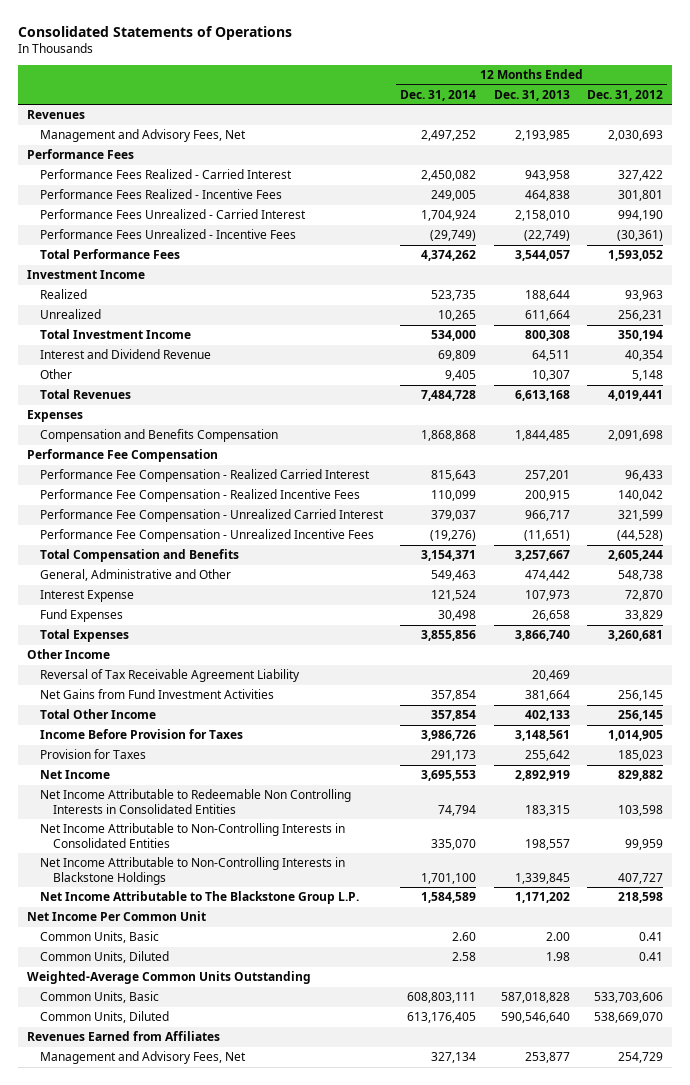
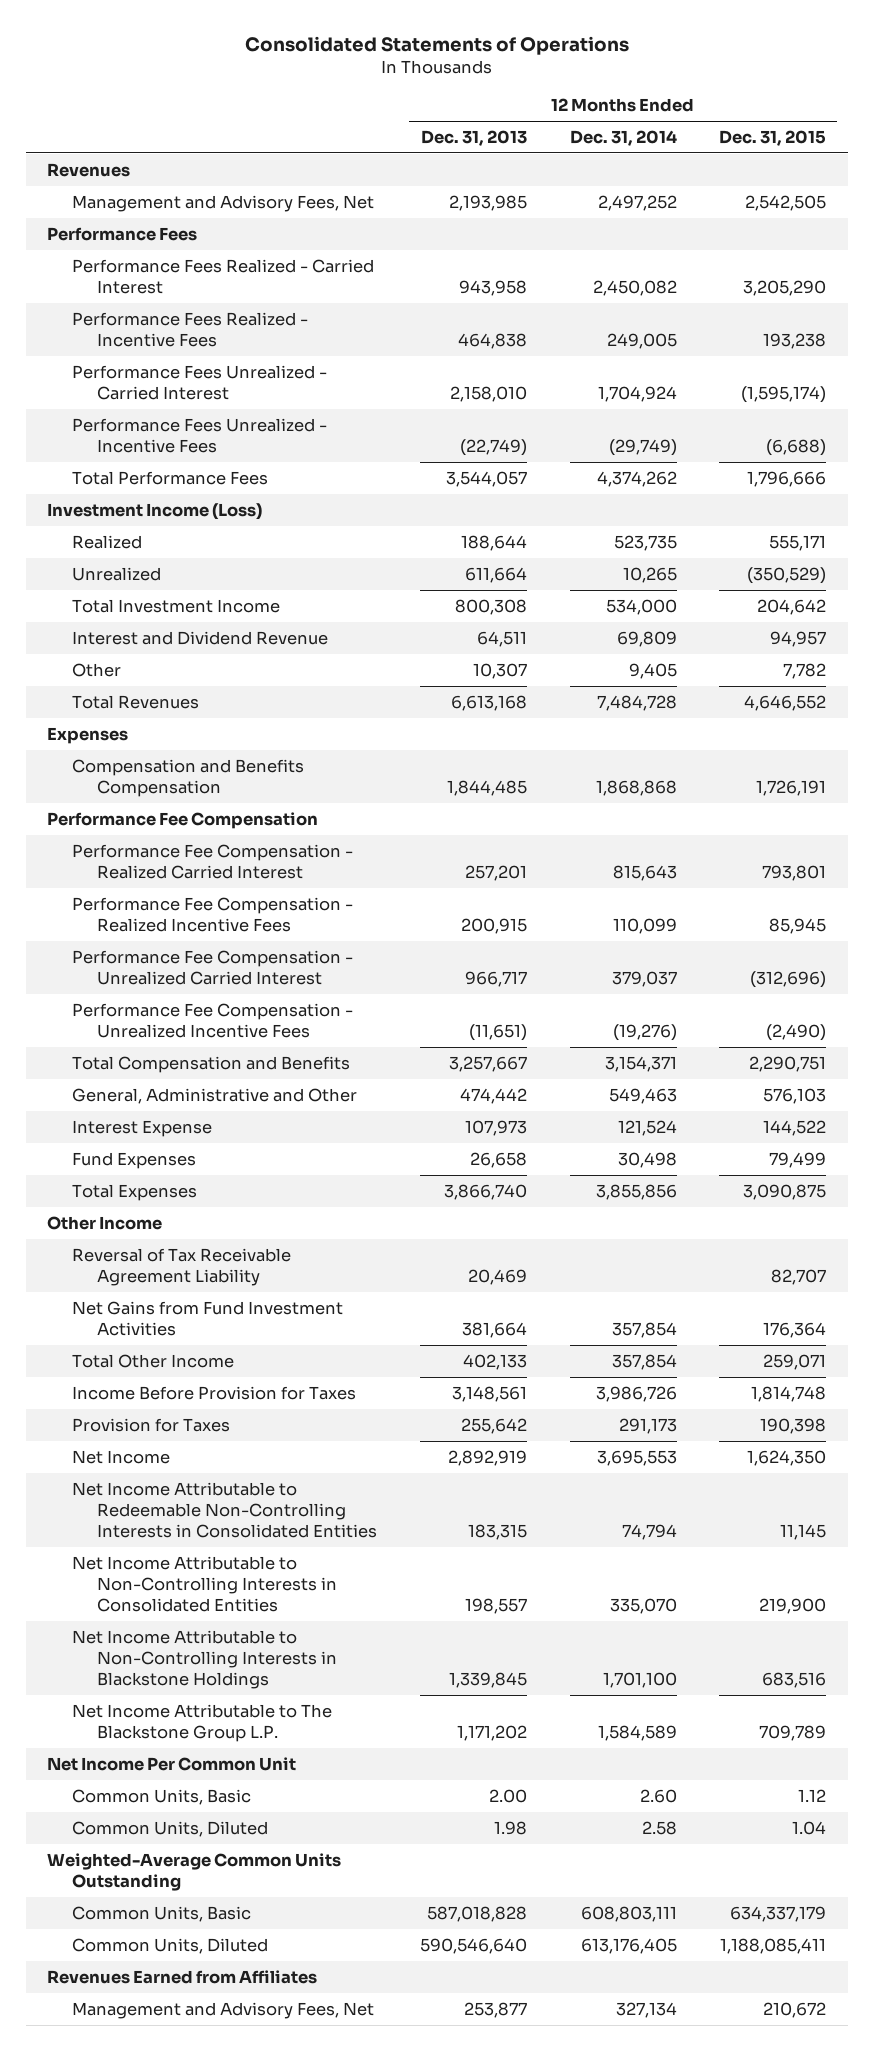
[587,89,664,101] Dec. 31, 2012 -> none
none -> [719,130,827,147] Dec. 31, 2015
[27,270,146,280] Investment Income -> [47,502,263,520] Investment Income (Loss)
[39,789,351,814] Net Income Attributable to Redeemable Non Controlling Interests in Consolidated Entities -> [72,1481,378,1539] Net Income Attributable to Redeemable Non-Controlling Interests in Consolidated Entities

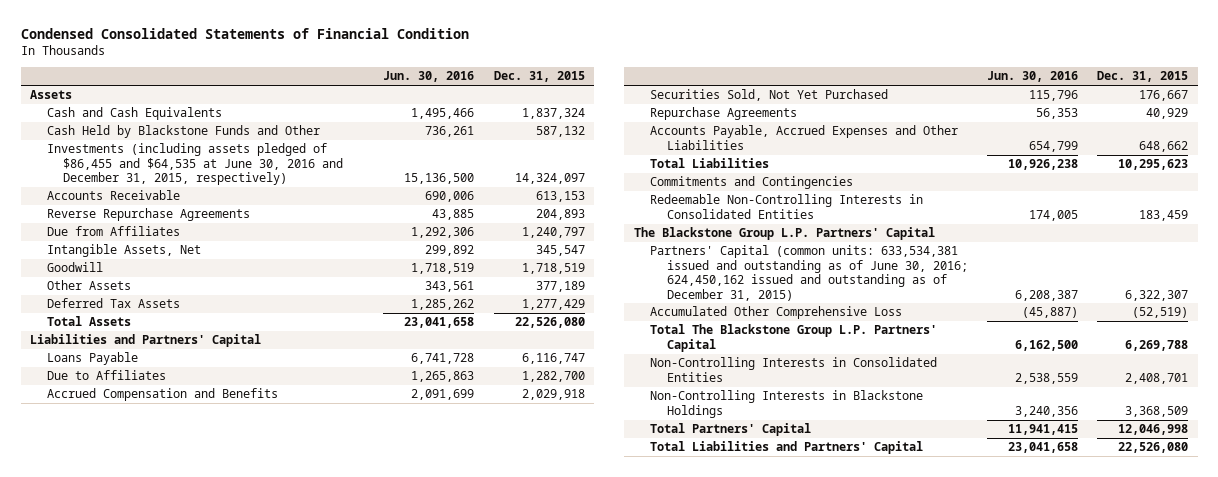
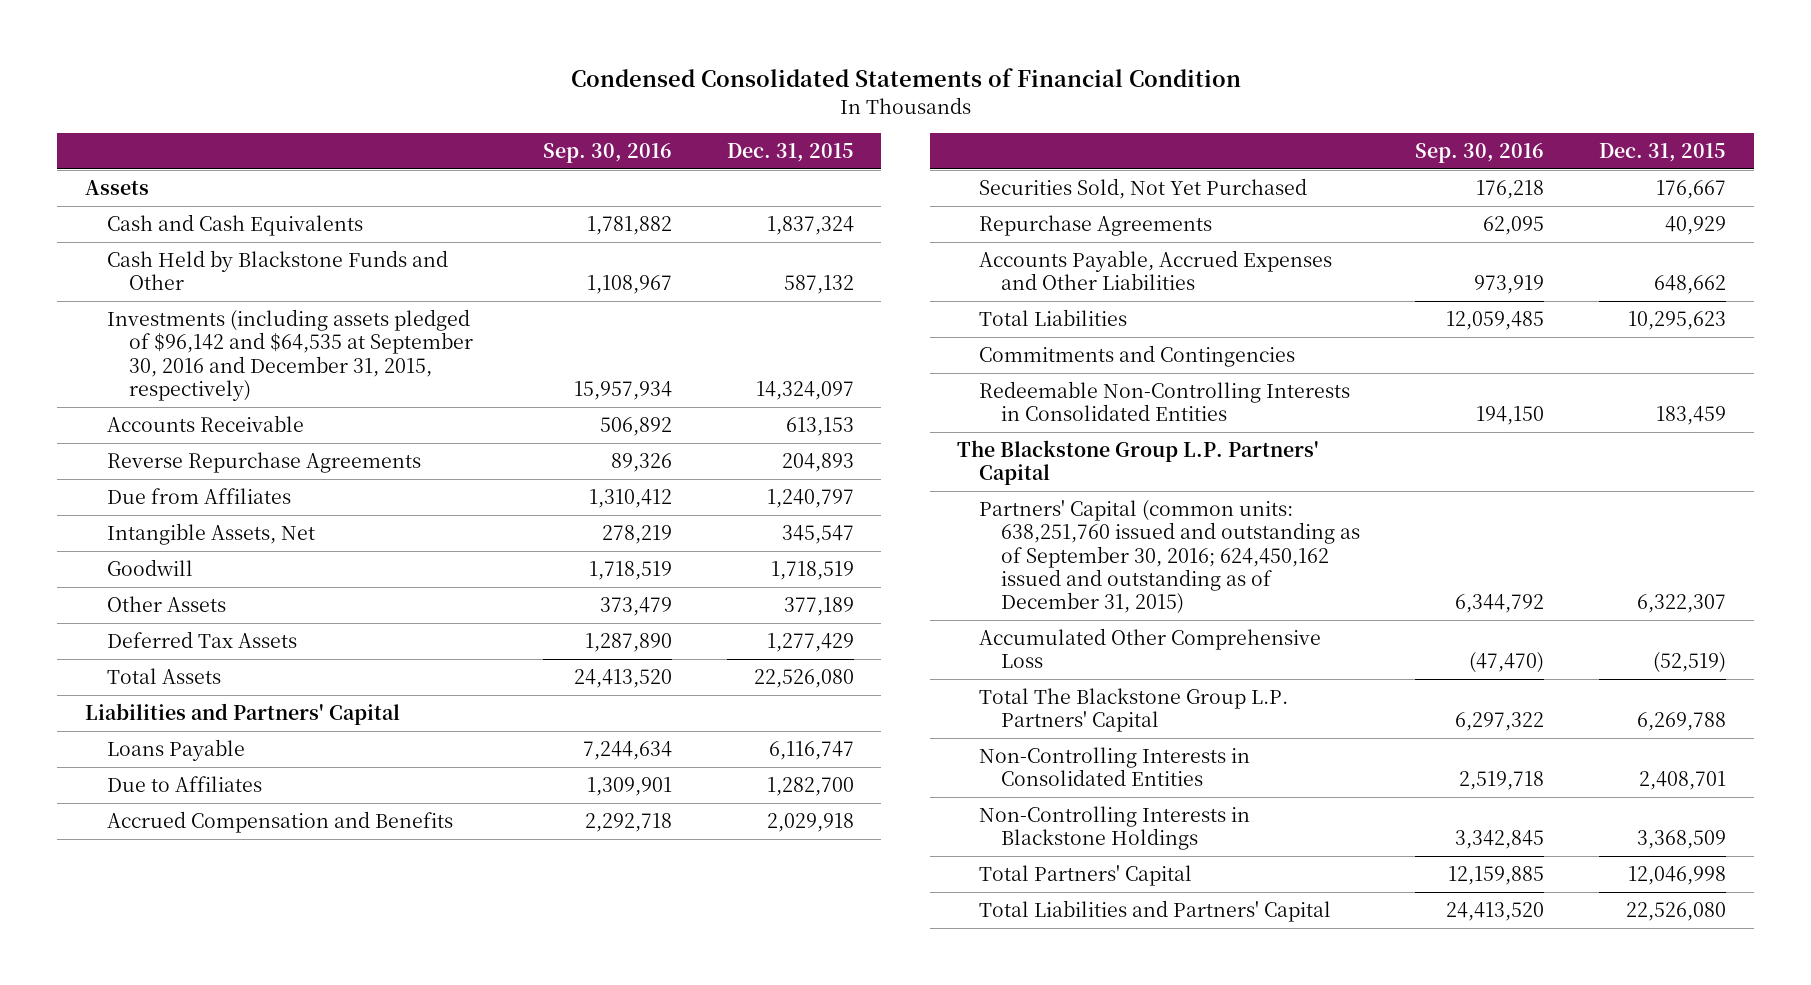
[383,71,475,83] Jun. 30, 2016 -> none
none -> [542,142,672,163] Sep. 30, 2016
[46,143,344,186] Investments (including assets pledged of $86,455 and $64,535 at June 30, 2016 and December 31, 2015, respectively) -> [106,308,473,401] Investments (including assets pledged of $96,142 and $64,535 at September 30, 2016 and December 31, 2015, respectively)
[650,245,968,301] Partners' Capital (common units: 633,534,381 issued and outstanding as of June 30, 2016; 624,450,162 issued and outstanding as of December 31, 2015) -> [979,499,1360,615] Partners' Capital (common units: 638,251,760 issued and outstanding as of September 30, 2016; 624,450,162 issued and outstanding as of December 31, 2015)

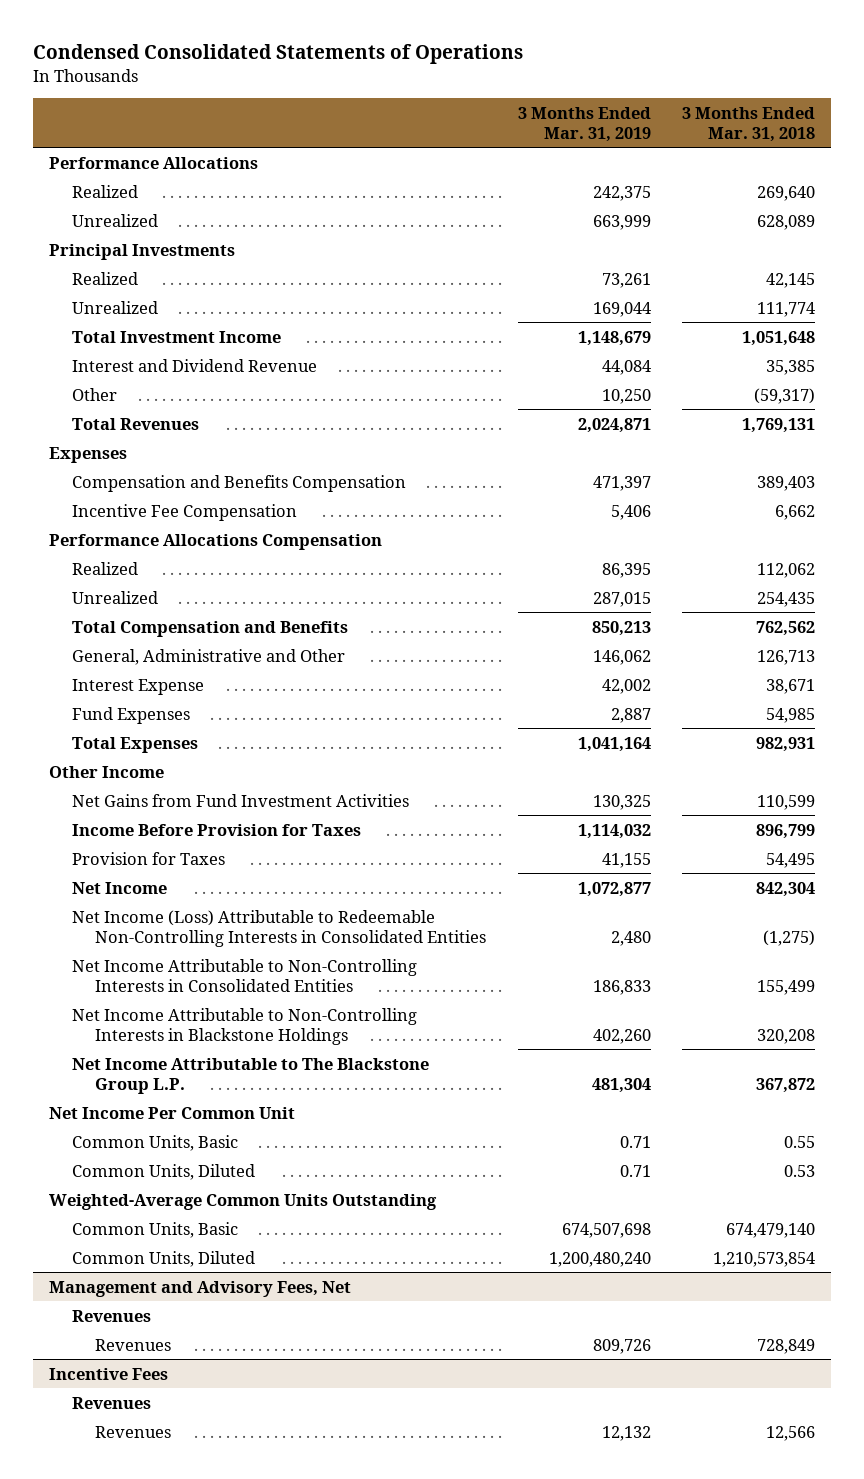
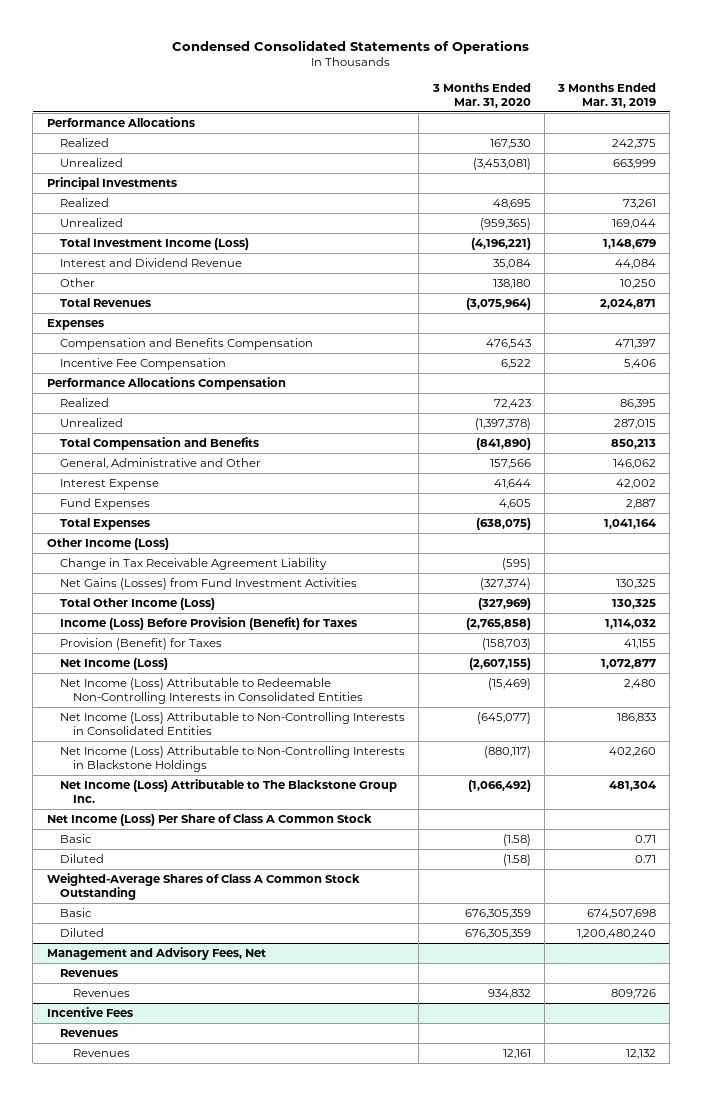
[682,106,816,142] 3 Months Ended Mar. 31, 2018 -> none
none -> [431,82,531,108] 3 Months Ended Mar. 31, 2020
[72,330,282,343] Total Investment Income -> [60,237,250,250] Total Investment Income (Loss)
[49,765,165,778] Other Income -> [46,537,169,550] Other Income (Loss)
none -> [60,557,328,570] Change in Tax Receivable Agreement Liability
[72,793,410,807] Net Gains from Fund Investment Activities -> [60,577,358,590] Net Gains (Losses) from Fund Investment Activities
none -> [60,597,216,610] Total Other Income (Loss)
[72,823,362,836] Income Before Provision for Taxes -> [60,616,358,630] Income (Loss) Before Provision (Benefit) for Taxes
[72,851,226,865] Provision for Taxes -> [60,637,223,650] Provision (Benefit) for Taxes
[72,881,168,894] Net Income -> [60,657,169,670] Net Income (Loss)
[72,958,418,992] Net Income Attributable to Non-Controlling Interests in Consolidated Entities -> [60,711,406,735] Net Income (Loss) Attributable to Non-Controlling Interests in Consolidated Entities
[72,1007,418,1045] Net Income Attributable to Non-Controlling Interests in Blackstone Holdings -> [60,745,406,772] Net Income (Loss) Attributable to Non-Controlling Interests in Blackstone Holdings
[72,1057,430,1094] Net Income Attributable to The Blackstone Group L.P. -> [60,778,398,803] Net Income (Loss) Attributable to The Blackstone Group Inc.
[49,1106,296,1119] Net Income Per Common Unit -> [46,813,372,826] Net Income (Loss) Per Share of Class A Common Stock
[72,1134,239,1151] Common Units, Basic -> [60,833,93,843] Basic
[72,1163,256,1180] Common Units, Diluted -> [60,853,105,863] Diluted
[49,1193,438,1210] Weighted-Average Common Units Outstanding -> [46,872,360,900] Weighted-Average Shares of Class A Common Stock Outstanding
[72,1221,239,1238] Common Units, Basic -> [60,907,93,917] Basic
[72,1250,256,1267] Common Units, Diluted -> [60,927,105,937] Diluted

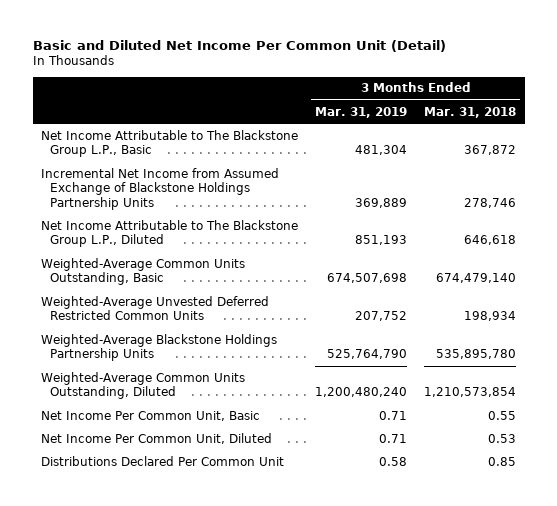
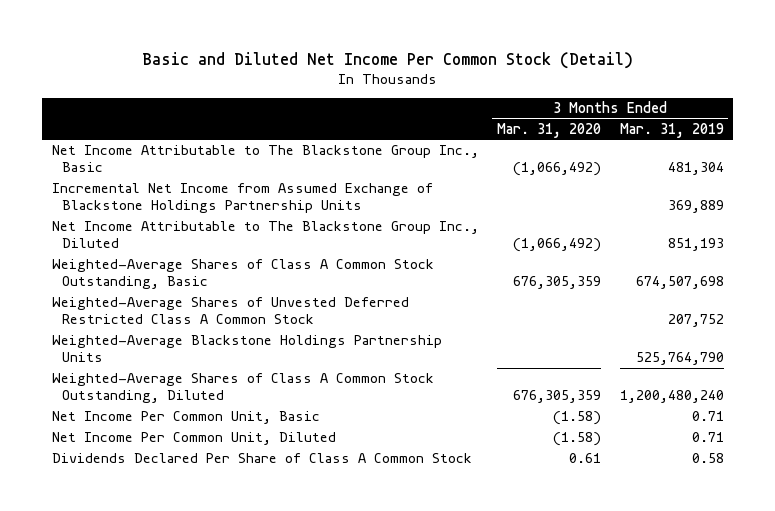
[32,40,446,53] Basic and Diluted Net Income Per Common Unit (Detail) -> [141,51,633,69] Basic and Diluted Net Income Per Common Stock (Detail)
[424,106,517,118] Mar. 31, 2018 -> none
none -> [497,123,602,139] Mar. 31, 2020
[41,129,299,158] Net Income Attributable to The Blackstone Group L.P., Basic -> [51,145,479,173] Net Income Attributable to The Blackstone Group Inc., Basic
[41,219,299,248] Net Income Attributable to The Blackstone Group L.P., Diluted -> [51,221,479,249] Net Income Attributable to The Blackstone Group Inc., Diluted
[41,257,246,286] Weighted-Average Common Units Outstanding, Basic -> [51,259,434,290] Weighted-Average Shares of Class A Common Stock Outstanding, Basic
[41,295,270,321] Weighted-Average Unvested Deferred Restricted Common Units -> [51,297,409,325] Weighted-Average Shares of Unvested Deferred Restricted Class A Common Stock
[41,371,246,400] Weighted-Average Common Units Outstanding, Diluted -> [51,373,434,404] Weighted-Average Shares of Class A Common Stock Outstanding, Diluted
[41,455,285,466] Distributions Declared Per Common Unit -> [51,453,472,464] Dividends Declared Per Share of Class A Common Stock

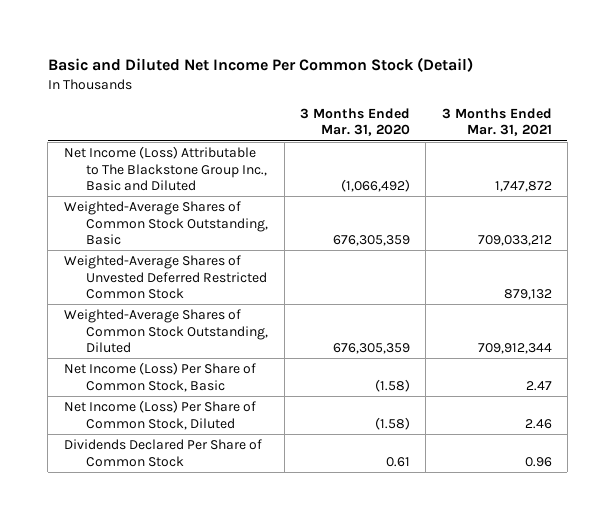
[619,123,724,139] Mar. 31, 2019 -> none
none -> [441,107,552,137] 3 Months Ended Mar. 31, 2021
[51,183,433,214] Incremental Net Income from Assumed Exchange of Blackstone Holdings Partnership Units -> none
[51,221,479,249] Net Income Attributable to The Blackstone Group Inc., Diluted -> none
[51,335,442,363] Weighted-Average Blackstone Holdings Partnership Units -> none
[51,145,479,173] Net Income Attributable to The Blackstone Group Inc., Basic -> [63,146,268,191] Net Income (Loss) Attributable to The Blackstone Group Inc., Basic and Diluted
[51,259,434,290] Weighted-Average Shares of Class A Common Stock Outstanding, Basic -> [63,201,269,245] Weighted-Average Shares of Common Stock Outstanding, Basic
[51,297,409,325] Weighted-Average Shares of Unvested Deferred Restricted Class A Common Stock -> [63,255,268,299] Weighted-Average Shares of Unvested Deferred Restricted Common Stock
[51,373,434,404] Weighted-Average Shares of Class A Common Stock Outstanding, Diluted -> [63,309,269,353] Weighted-Average Shares of Common Stock Outstanding, Diluted
[51,411,320,425] Net Income Per Common Unit, Basic -> [63,362,256,392] Net Income (Loss) Per Share of Common Stock, Basic
[51,432,336,446] Net Income Per Common Unit, Diluted -> [63,400,256,430] Net Income (Loss) Per Share of Common Stock, Diluted
[51,453,472,464] Dividends Declared Per Share of Class A Common Stock -> [63,439,262,467] Dividends Declared Per Share of Common Stock

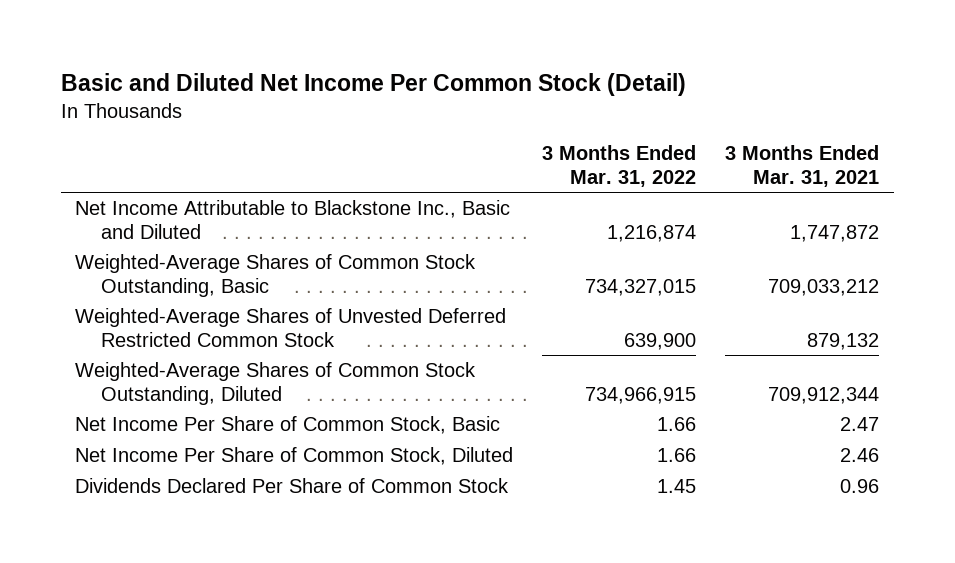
[299,107,410,137] 3 Months Ended Mar. 31, 2020 -> none
none -> [542,145,697,187] 3 Months Ended Mar. 31, 2022
[63,146,268,191] Net Income (Loss) Attributable to The Blackstone Group Inc., Basic and Diluted -> [75,200,511,239] Net Income Attributable to Blackstone Inc., Basic and Diluted
[63,362,256,392] Net Income (Loss) Per Share of Common Stock, Basic -> [75,416,501,435] Net Income Per Share of Common Stock, Basic
[63,400,256,430] Net Income (Loss) Per Share of Common Stock, Diluted -> [75,447,514,466] Net Income Per Share of Common Stock, Diluted

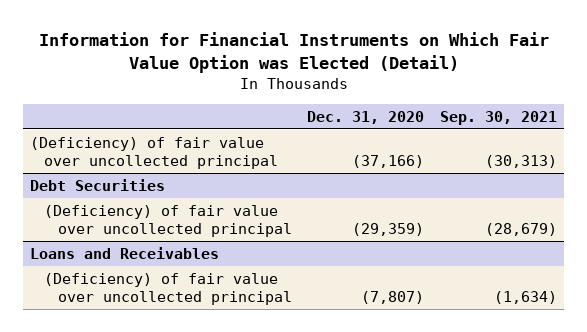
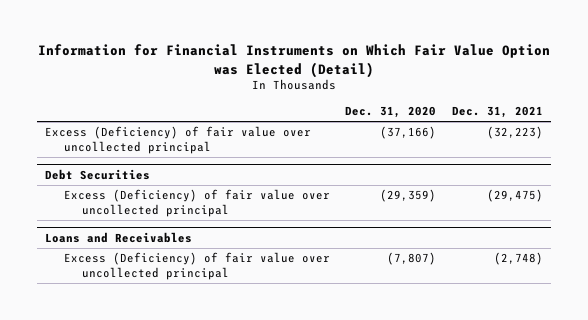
[439,110,557,125] Sep. 30, 2021 -> none
none -> [451,106,543,119] Dec. 31, 2021
[30,137,279,169] (Deficiency) of fair value over uncollected principal -> [45,126,312,155] Excess (Deficiency) of fair value over uncollected principal
[44,205,293,237] (Deficiency) of fair value over uncollected principal -> [63,189,330,218] Excess (Deficiency) of fair value over uncollected principal
[44,273,293,305] (Deficiency) of fair value over uncollected principal -> [63,252,330,281] Excess (Deficiency) of fair value over uncollected principal

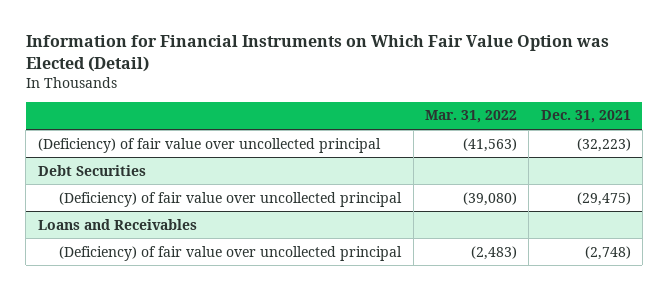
[345,106,437,119] Dec. 31, 2020 -> none
none -> [424,110,517,124] Mar. 31, 2022
[45,126,312,155] Excess (Deficiency) of fair value over uncollected principal -> [37,137,381,153] (Deficiency) of fair value over uncollected principal
[63,189,330,218] Excess (Deficiency) of fair value over uncollected principal -> [59,191,403,207] (Deficiency) of fair value over uncollected principal
[63,252,330,281] Excess (Deficiency) of fair value over uncollected principal -> [59,245,403,261] (Deficiency) of fair value over uncollected principal

